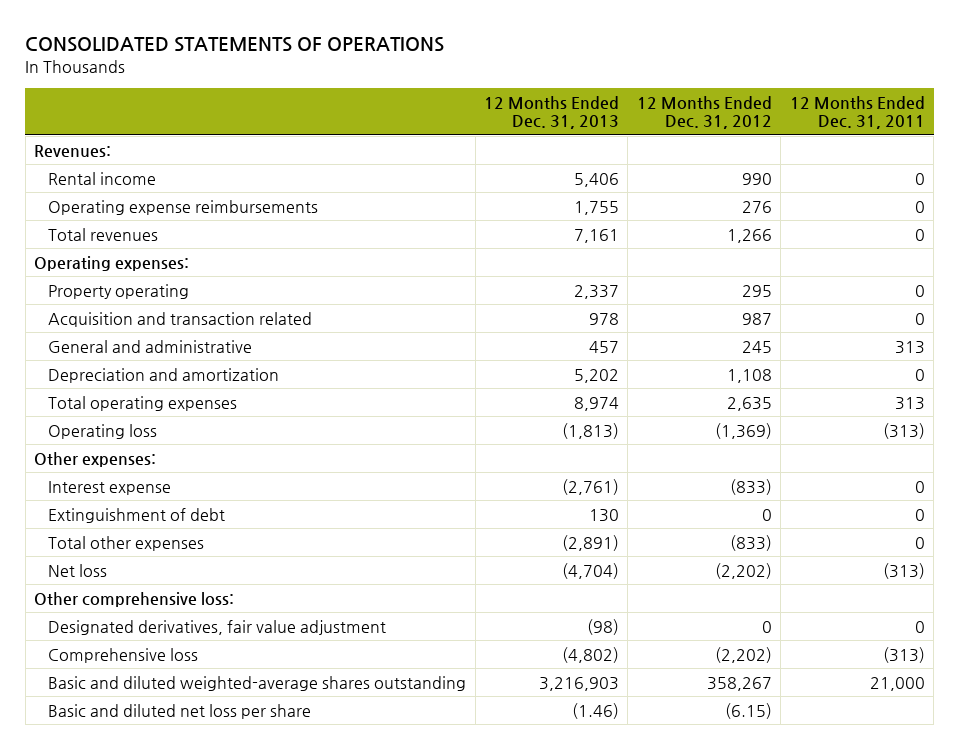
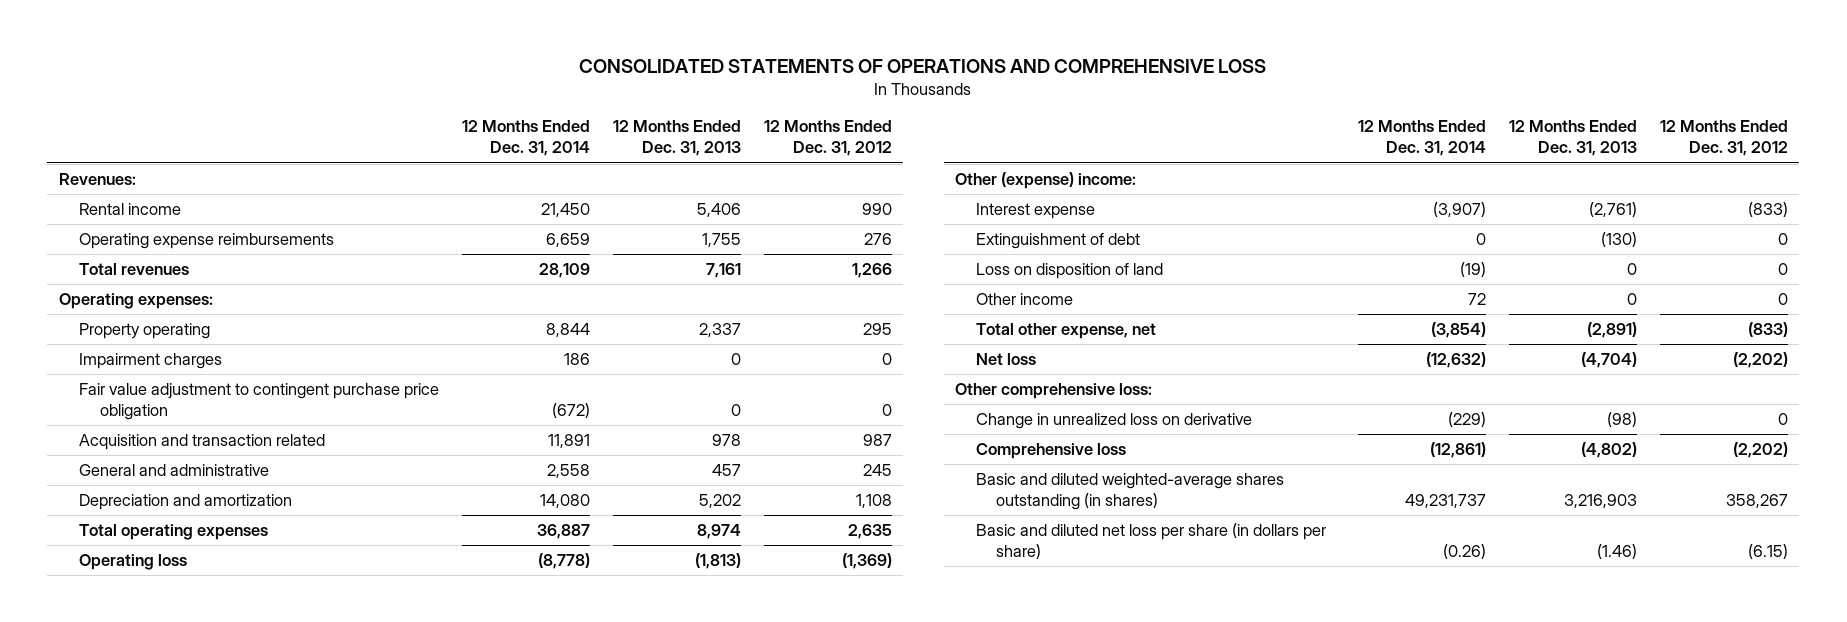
[25,37,445,53] CONSOLIDATED STATEMENTS OF OPERATIONS -> [579,58,1267,73] CONSOLIDATED STATEMENTS OF OPERATIONS AND COMPREHENSIVE LOSS
[789,95,925,130] 12 Months Ended Dec. 31, 2011 -> none
none -> [462,120,591,157] 12 Months Ended Dec. 31, 2014
none -> [79,353,223,370] Impairment charges
none -> [79,383,440,421] Fair value adjustment to contingent purchase price obligation
[34,451,157,467] Other expenses: -> [955,172,1137,190] Other (expense) income:
[588,508,619,522] 130 -> [1601,232,1638,248] (130)
none -> [975,263,1163,280] Loss on disposition of land
none -> [975,293,1073,306] Other income
[48,535,205,551] Total other expenses -> [975,323,1156,340] Total other expense, net
[48,619,387,635] Designated derivatives, fair value adjustment -> [975,413,1252,430] Change in unrealized loss on derivative
[48,675,467,691] Basic and diluted weighted-average shares outstanding -> [975,473,1284,511] Basic and diluted weighted-average shares outstanding (in shares)
[48,703,312,719] Basic and diluted net loss per share -> [975,523,1326,560] Basic and diluted net loss per share (in dollars per share)

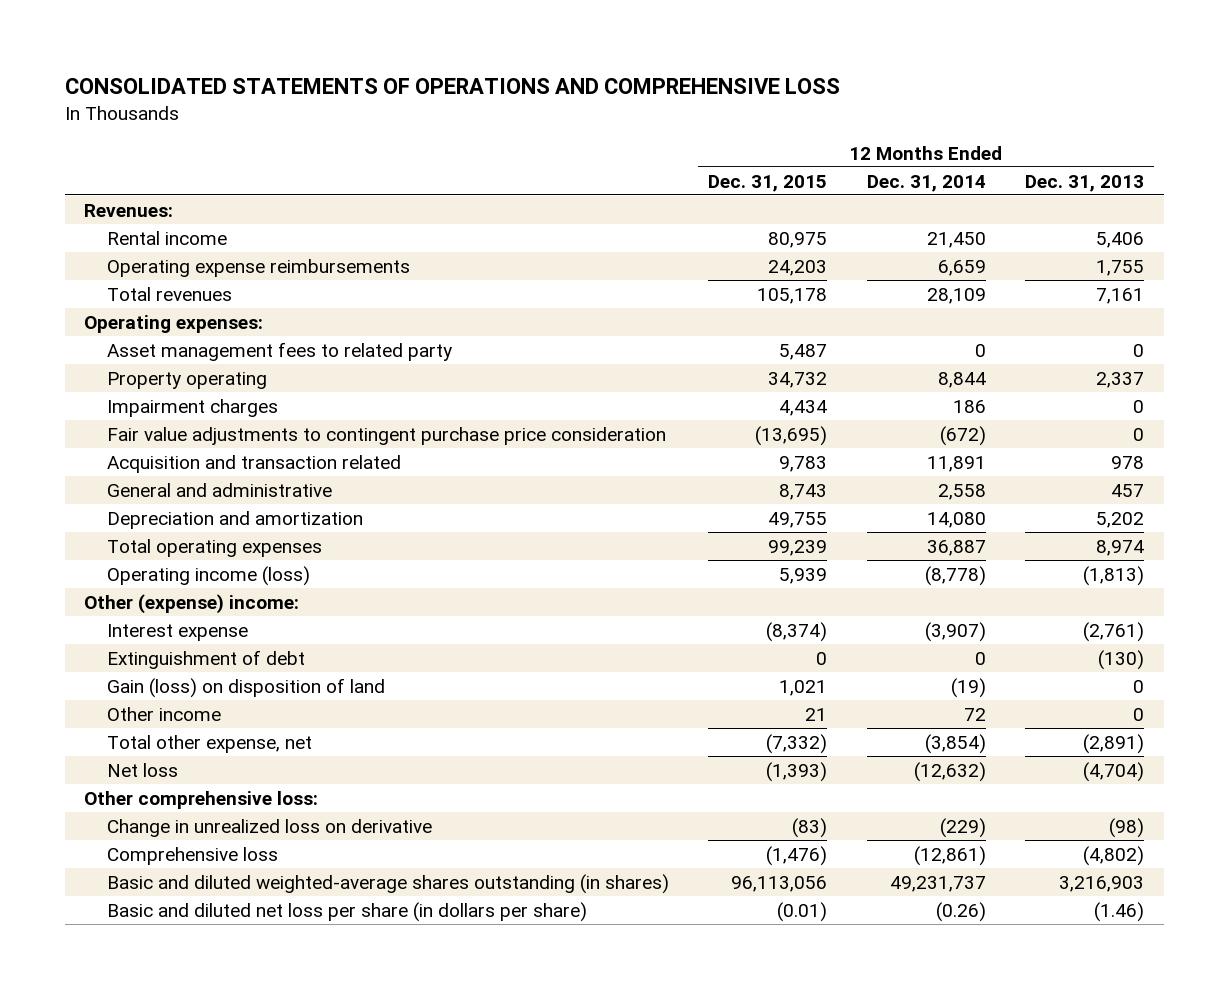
[763,120,892,157] 12 Months Ended Dec. 31, 2012 -> none
none -> [708,174,828,192] Dec. 31, 2015
none -> [106,341,452,361] Asset management fees to related party
[79,383,440,421] Fair value adjustment to contingent purchase price obligation -> [106,426,666,445] Fair value adjustments to contingent purchase price consideration
[79,554,188,571] Operating loss -> [106,565,310,586] Operating income (loss)
[975,263,1163,280] Loss on disposition of land -> [106,677,385,698] Gain (loss) on disposition of land

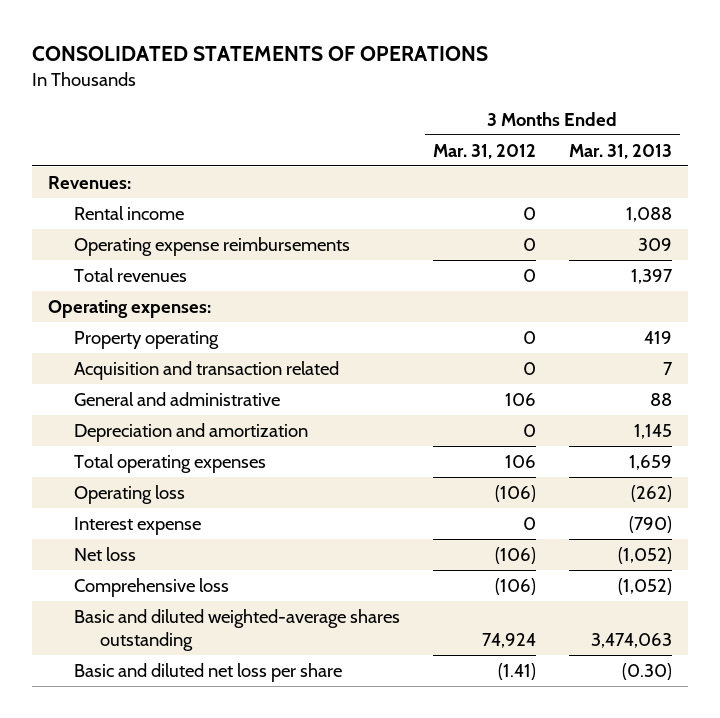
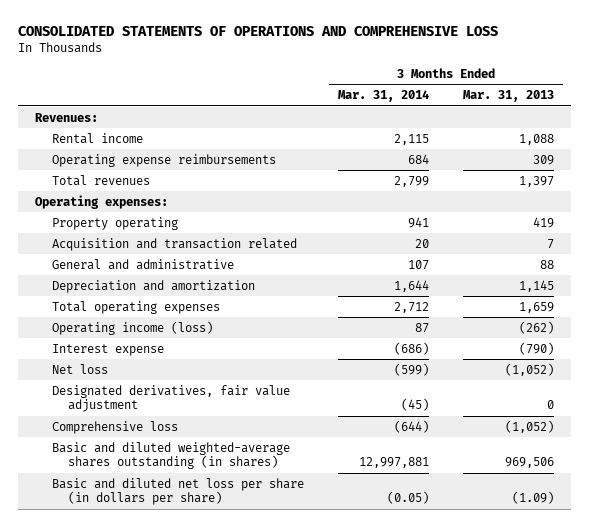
[31,45,488,61] CONSOLIDATED STATEMENTS OF OPERATIONS -> [17,25,498,36] CONSOLIDATED STATEMENTS OF OPERATIONS AND COMPREHENSIVE LOSS
[433,143,537,159] Mar. 31, 2012 -> none
none -> [337,90,429,103] Mar. 31, 2014
[74,484,186,504] Operating loss -> [51,320,213,335] Operating income (loss)
none -> [51,384,290,413] Designated derivatives, fair value adjustment
[74,608,401,651] Basic and diluted weighted-average shares outstanding -> [51,441,290,470] Basic and diluted weighted-average shares outstanding (in shares)
[590,632,672,648] 3,474,063 -> [505,457,555,469] 969,506
[74,662,343,682] Basic and diluted net loss per share -> [51,477,304,506] Basic and diluted net loss per share (in dollars per share)
[621,662,672,680] (0.30) -> [512,491,555,505] (1.09)

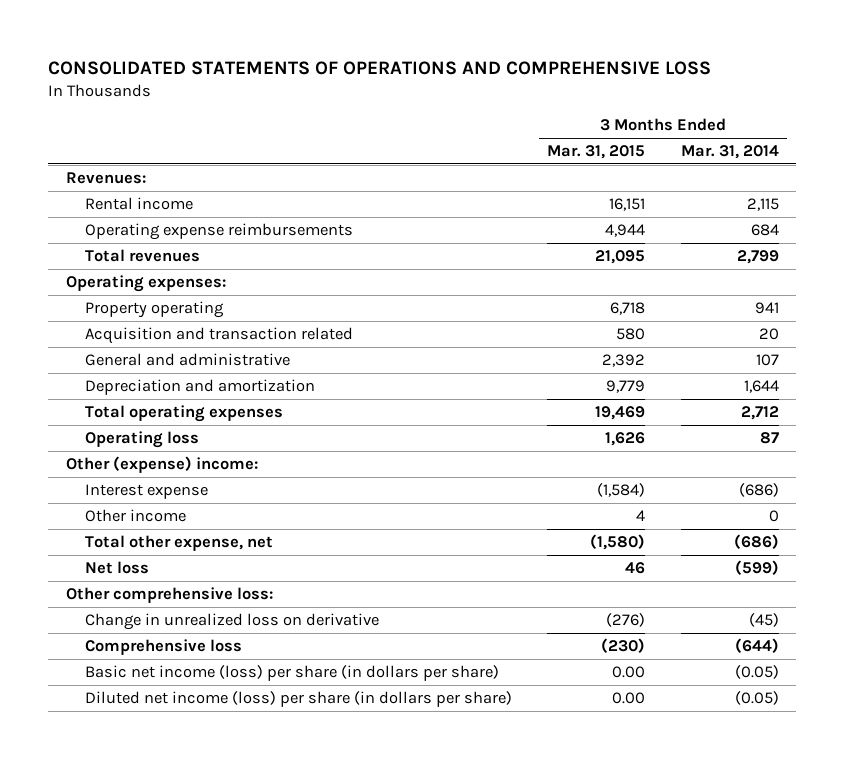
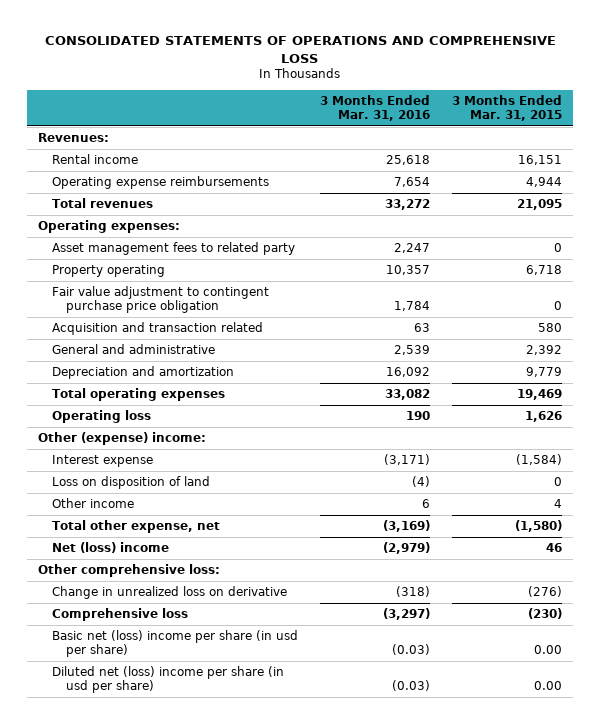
[680,145,779,160] Mar. 31, 2014 -> none
none -> [320,95,431,121] 3 Months Ended Mar. 31, 2016
none -> [51,242,295,256] Asset management fees to related party
none -> [51,286,269,314] Fair value adjustment to contingent purchase price obligation
none -> [51,476,210,490] Loss on disposition of land
[85,561,150,575] Net loss -> [51,542,169,554] Net (loss) income
[85,665,500,682] Basic net income (loss) per share (in dollars per share) -> [51,630,298,658] Basic net (loss) income per share (in usd per share)
[85,691,513,708] Diluted net income (loss) per share (in dollars per share) -> [51,666,284,694] Diluted net (loss) income per share (in usd per share)

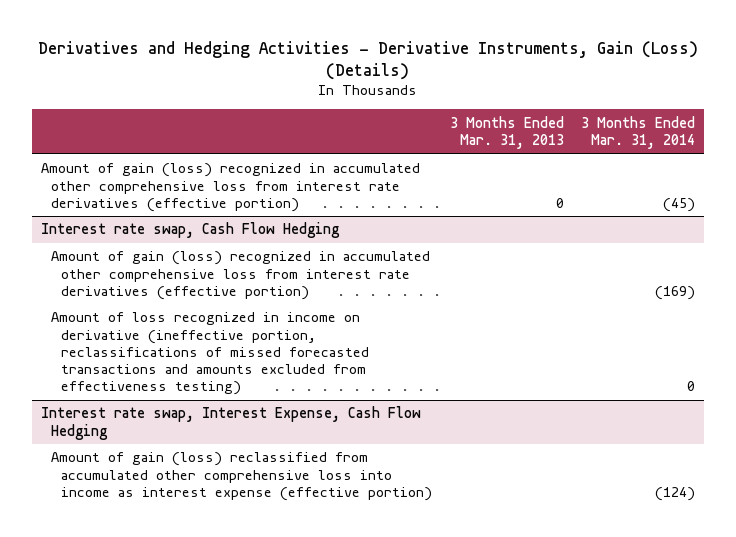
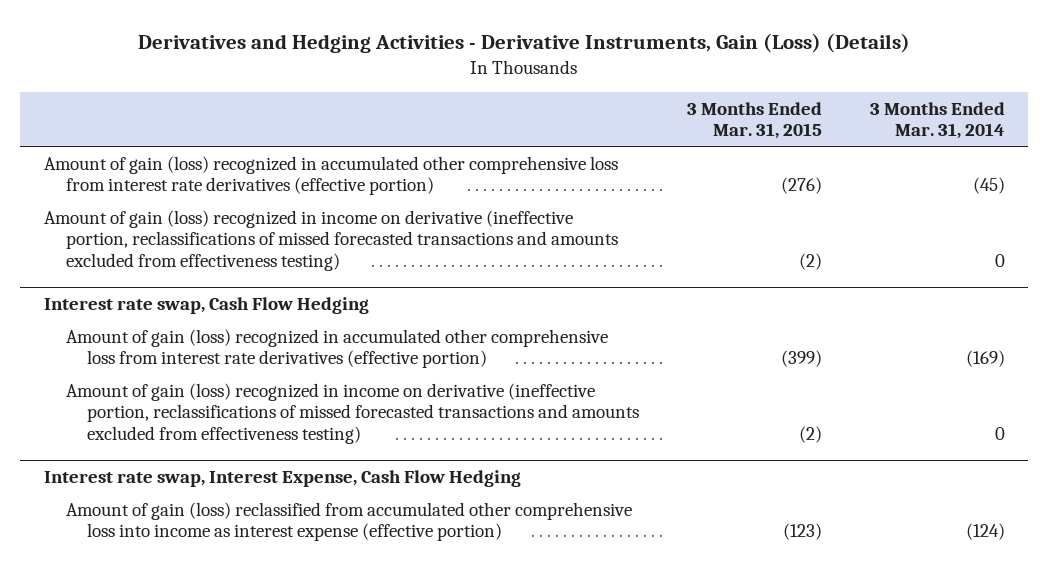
[449,115,564,149] 3 Months Ended Mar. 31, 2013 -> none
none -> [686,101,822,140] 3 Months Ended Mar. 31, 2015
none -> [44,209,618,271] Amount of gain (loss) recognized in income on derivative (ineffective portion, reclassifications of missed forecasted transactions and amounts excluded from effectiveness testing)
[50,312,369,396] Amount of loss recognized in income on derivative (ineffective portion, reclassifications of missed forecasted transactions and amounts excluded from effectiveness testing) -> [65,382,640,444] Amount of gain (loss) recognized in income on derivative (ineffective portion, reclassifications of missed forecasted transactions and amounts excluded from effectiveness testing)

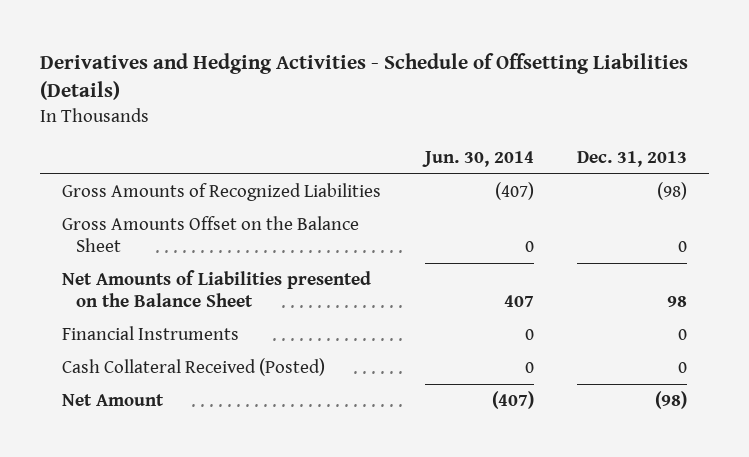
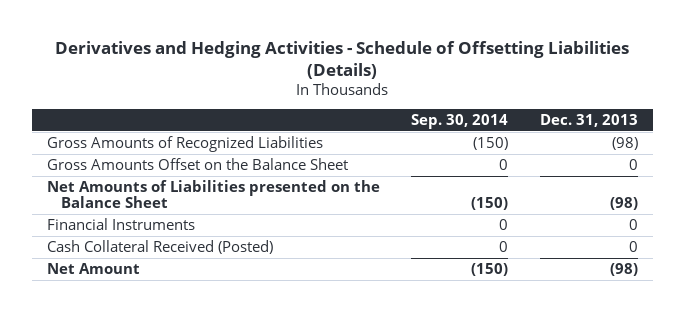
[421,150,534,167] Jun. 30, 2014 -> none
none -> [411,114,509,130] Sep. 30, 2014
[667,296,688,308] 98 -> [609,197,638,211] (98)

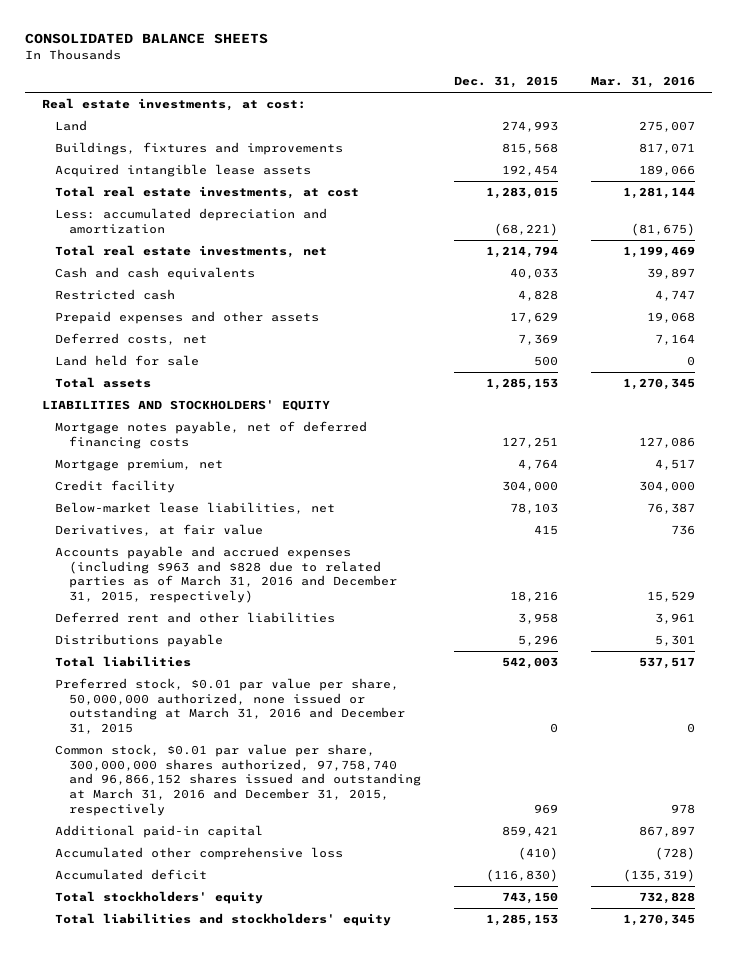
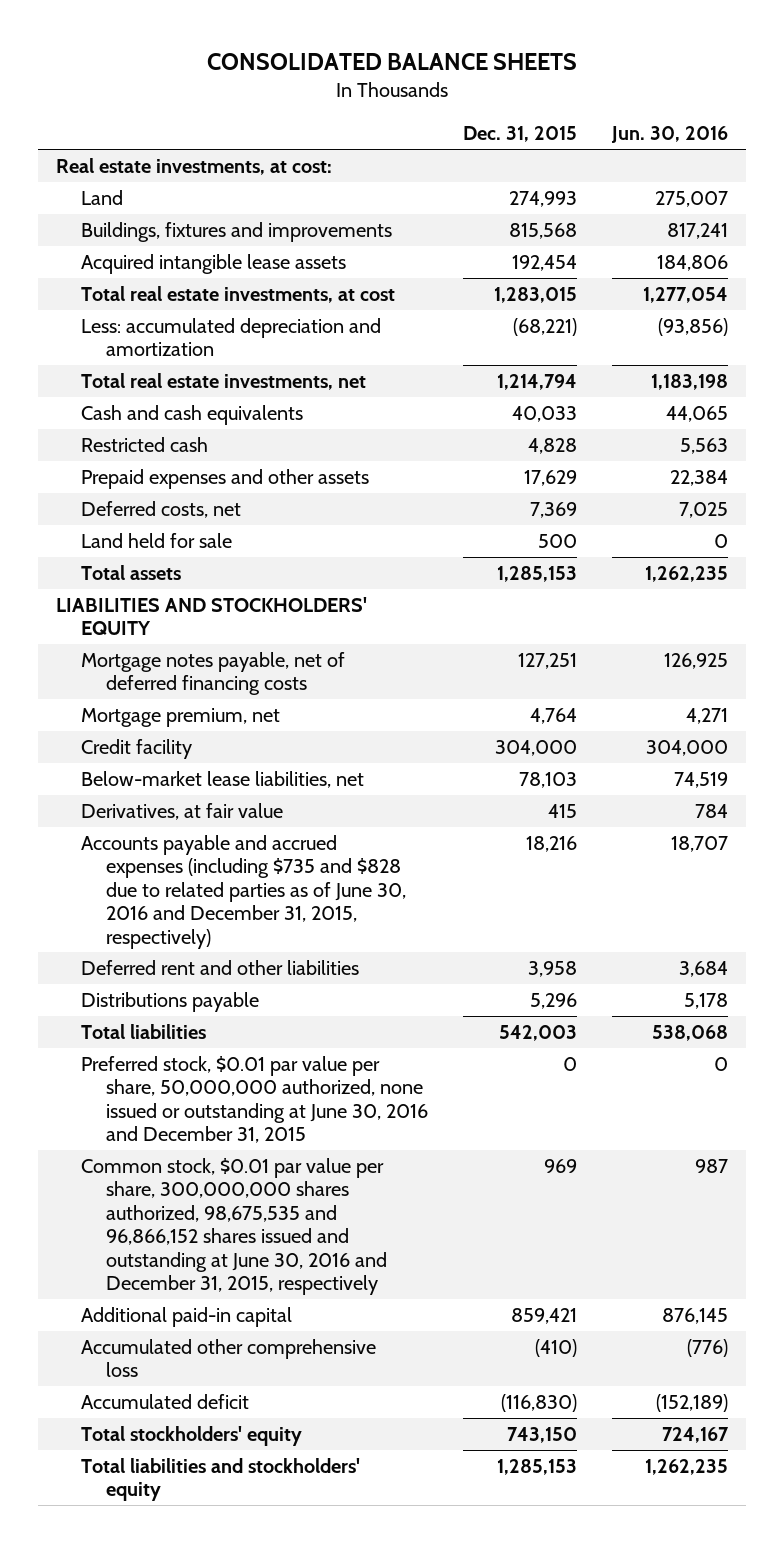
[591,76,696,89] Mar. 31, 2016 -> none
none -> [611,126,729,144] Jun. 30, 2016
[55,545,397,604] Accounts payable and accrued expenses (including $963 and $828 due to related parties as of March 31, 2016 and December 31, 2015, respectively) -> [81,835,407,949] Accounts payable and accrued expenses (including $735 and $828 due to related parties as of June 30, 2016 and December 31, 2015, respectively)
[55,677,405,735] Preferred stock, $0.01 par value per share, 50,000,000 authorized, none issued or outstanding at March 31, 2016 and December 31, 2015 -> [81,1056,429,1144] Preferred stock, $0.01 par value per share, 50,000,000 authorized, none issued or outstanding at June 30, 2016 and December 31, 2015
[55,743,421,817] Common stock, $0.01 par value per share, 300,000,000 shares authorized, 97,758,740 and 96,866,152 shares issued and outstanding at March 31, 2016 and December 31, 2015, respectively -> [81,1158,388,1295] Common stock, $0.01 par value per share, 300,000,000 shares authorized, 98,675,535 and 96,866,152 shares issued and outstanding at June 30, 2016 and December 31, 2015, respectively

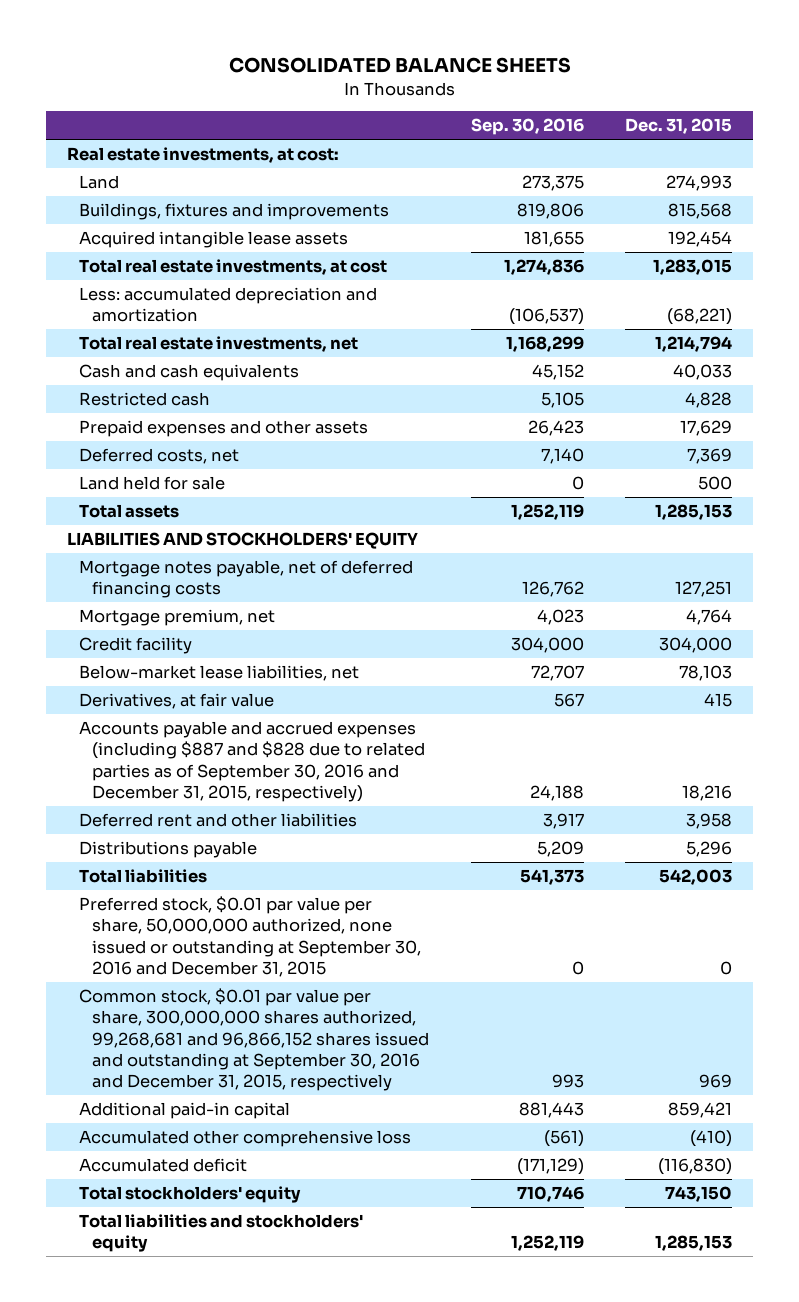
[611,126,729,144] Jun. 30, 2016 -> none
none -> [470,118,584,136] Sep. 30, 2016
[81,835,407,949] Accounts payable and accrued expenses (including $735 and $828 due to related parties as of June 30, 2016 and December 31, 2015, respectively) -> [79,721,425,802] Accounts payable and accrued expenses (including $887 and $828 due to related parties as of September 30, 2016 and December 31, 2015, respectively)
[81,1056,429,1144] Preferred stock, $0.01 par value per share, 50,000,000 authorized, none issued or outstanding at June 30, 2016 and December 31, 2015 -> [79,896,421,977] Preferred stock, $0.01 par value per share, 50,000,000 authorized, none issued or outstanding at September 30, 2016 and December 31, 2015
[81,1158,388,1295] Common stock, $0.01 par value per share, 300,000,000 shares authorized, 98,675,535 and 96,866,152 shares issued and outstanding at June 30, 2016 and December 31, 2015, respectively -> [79,988,429,1092] Common stock, $0.01 par value per share, 300,000,000 shares authorized, 99,268,681 and 96,866,152 shares issued and outstanding at September 30, 2016 and December 31, 2015, respectively

